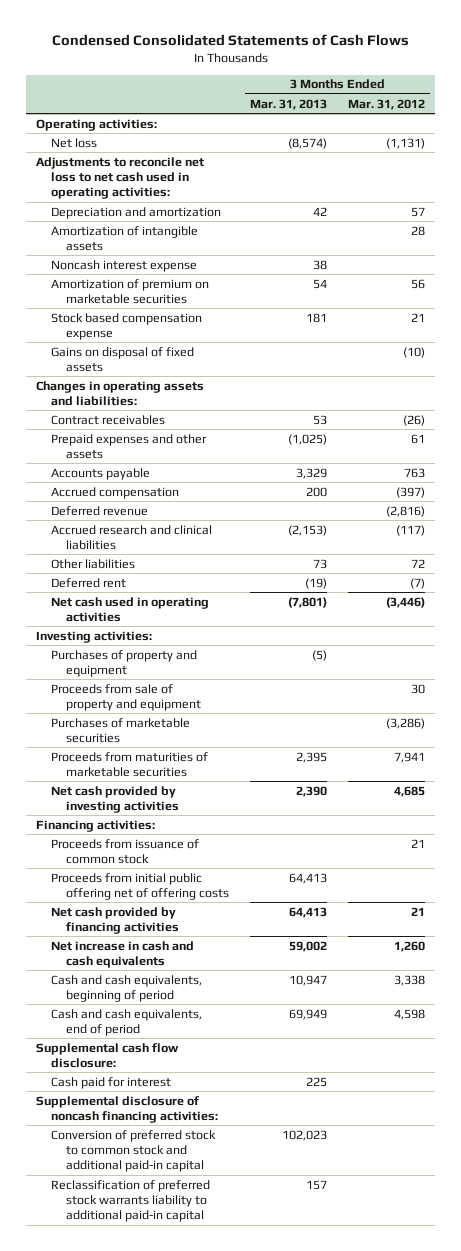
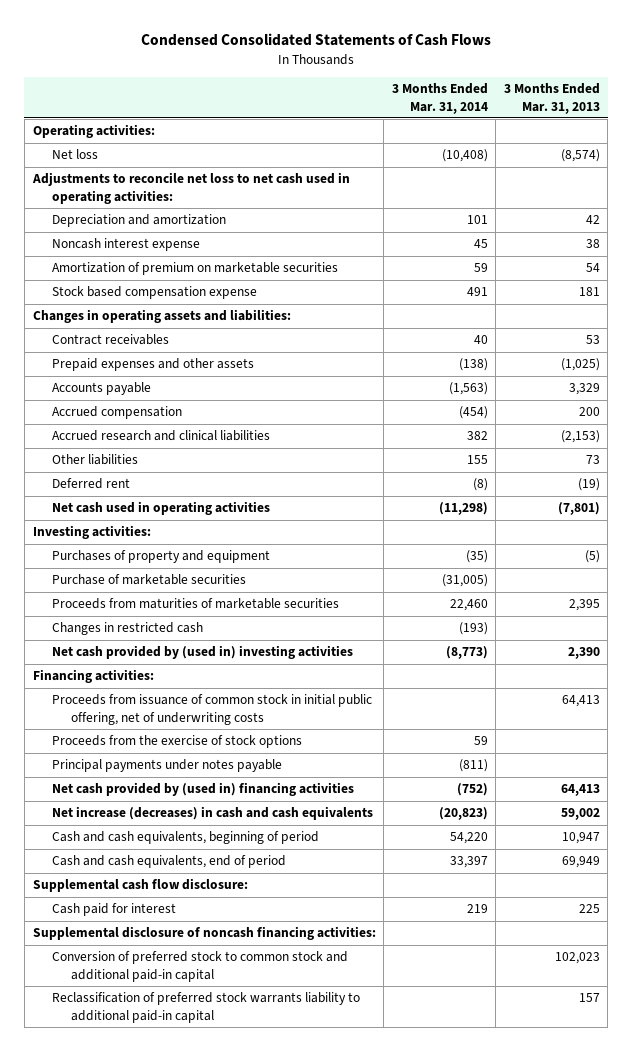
[348,98,426,110] Mar. 31, 2012 -> none
none -> [391,83,488,114] 3 Months Ended Mar. 31, 2014
[51,225,199,251] Amortization of intangible assets -> none
[51,346,195,372] Gains on disposal of fixed assets -> none
[51,505,149,516] Deferred revenue -> none
[51,683,202,711] Proceeds from sale of property and equipment -> none
[51,717,191,743] Purchases of marketable securities -> [51,574,246,586] Purchase of marketable securities
none -> [51,622,203,636] Changes in restricted cash
[51,785,180,813] Net cash provided by investing activities -> [51,645,353,660] Net cash provided by (used in) investing activities
[51,838,200,864] Proceeds from issuance of common stock -> none
[51,872,230,900] Proceeds from initial public offering net of offering costs -> [51,694,372,725] Proceeds from issuance of common stock in initial public offering, net of underwriting costs
none -> [51,735,302,749] Proceeds from the exercise of stock options
none -> [51,759,282,773] Principal payments under notes payable
[51,906,180,934] Net cash provided by financing activities -> [51,782,354,797] Net cash provided by (used in) financing activities
[51,940,195,968] Net increase in cash and cash equivalents -> [51,806,373,821] Net increase (decreases) in cash and cash equivalents

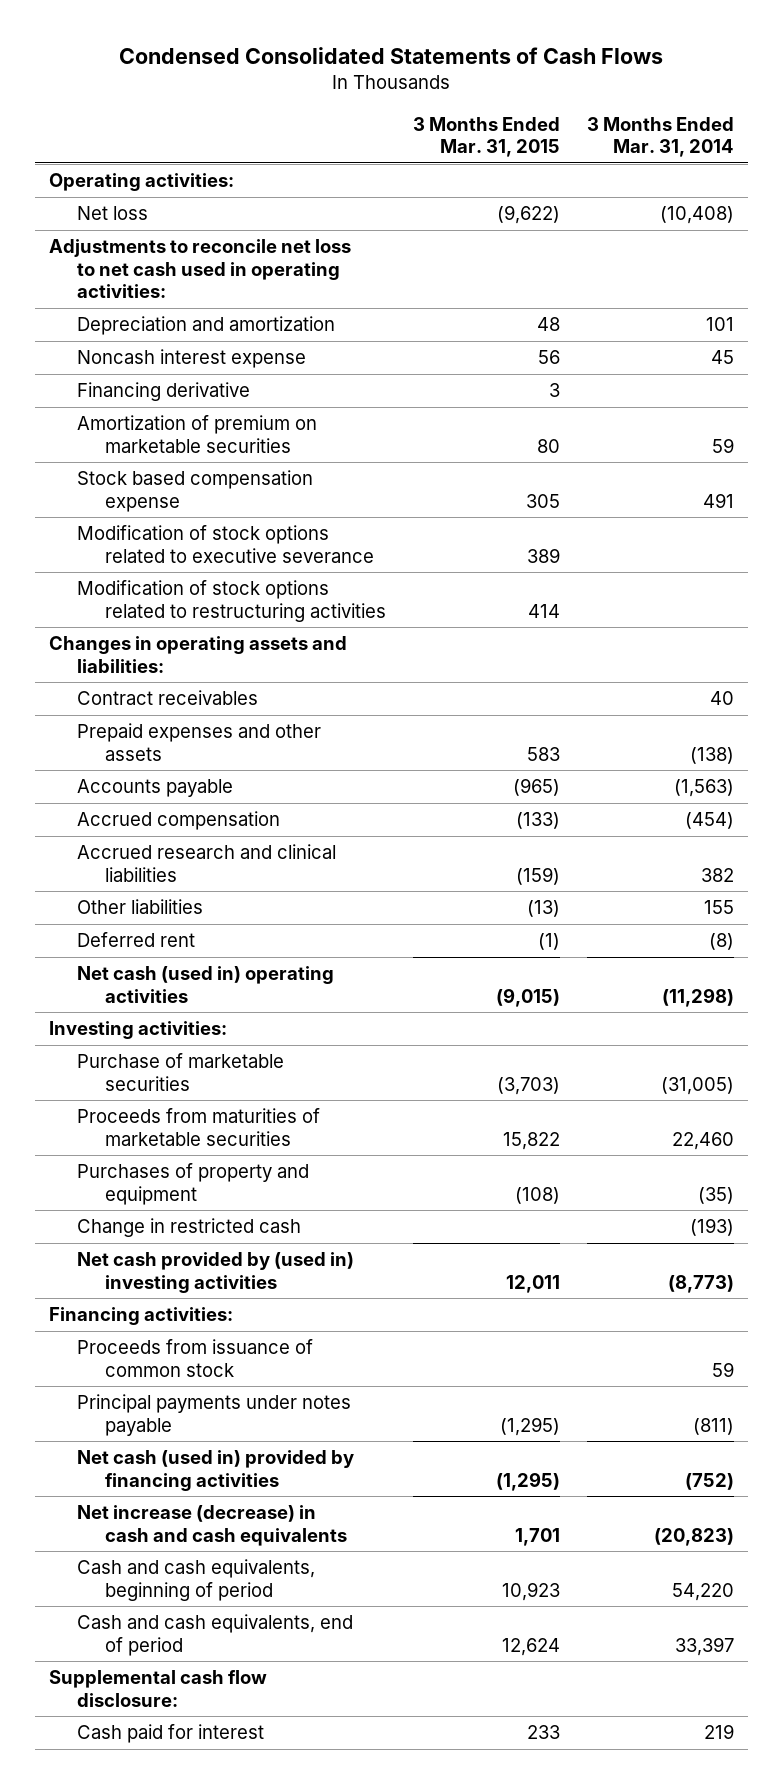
[503,83,600,114] 3 Months Ended Mar. 31, 2013 -> none
none -> [413,116,561,157] 3 Months Ended Mar. 31, 2015
none -> [76,382,250,402] Financing derivative
none -> [76,525,374,563] Modification of stock options related to executive severance
none -> [76,580,386,622] Modification of stock options related to restructuring activities
[51,501,270,516] Net cash used in operating activities -> [76,966,334,1003] Net cash (used in) operating activities
[51,550,270,564] Purchases of property and equipment -> [76,1163,309,1205] Purchases of property and equipment
[51,622,203,636] Changes in restricted cash -> [76,1218,301,1238] Change in restricted cash
[51,694,372,725] Proceeds from issuance of common stock in initial public offering, net of underwriting costs -> none
[51,735,302,749] Proceeds from the exercise of stock options -> none
none -> [76,1339,313,1377] Proceeds from issuance of common stock
[51,782,354,797] Net cash provided by (used in) financing activities -> [76,1450,354,1491] Net cash (used in) provided by financing activities
[51,806,373,821] Net increase (decreases) in cash and cash equivalents -> [76,1505,347,1546] Net increase (decrease) in cash and cash equivalents
[32,926,376,941] Supplemental disclosure of noncash financing activities: -> none
[51,951,348,982] Conversion of preferred stock to common stock and additional paid-in capital -> none
[51,992,360,1023] Reclassification of preferred stock warrants liability to additional paid-in capital -> none

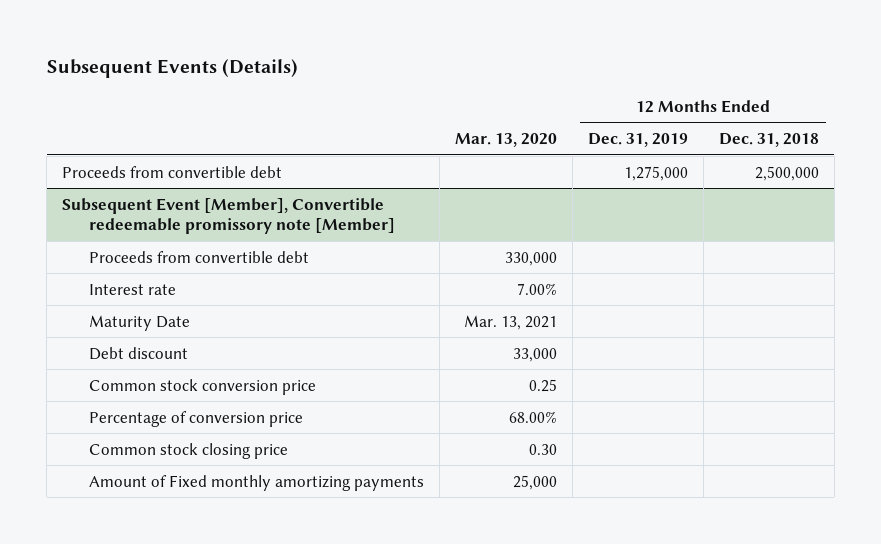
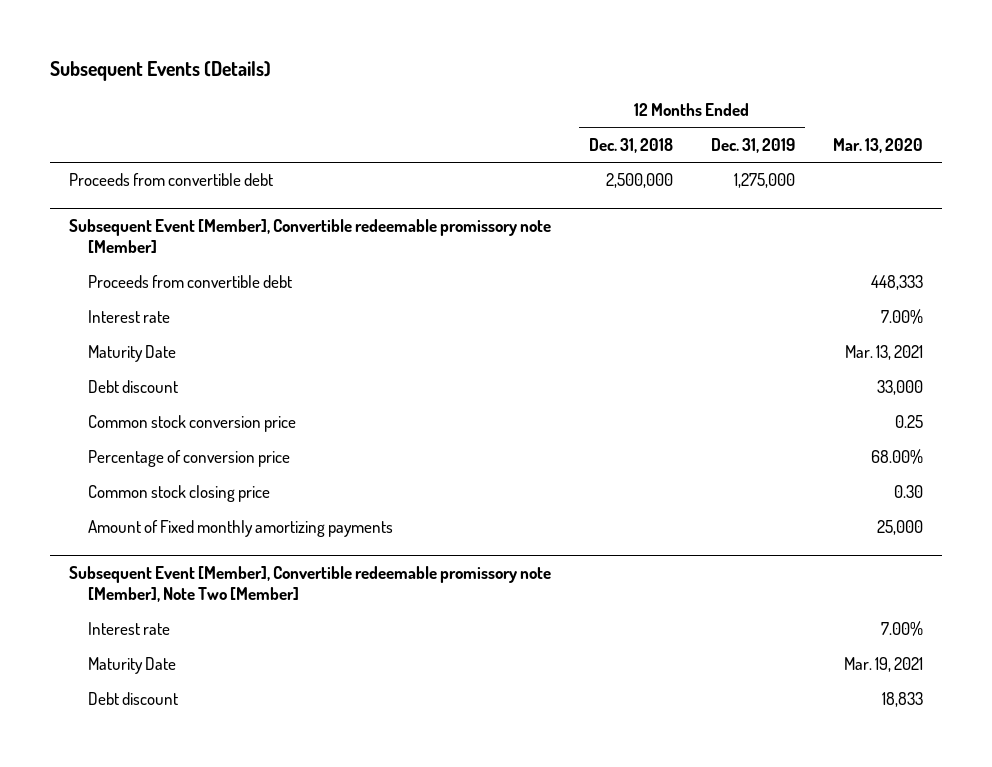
[504,251,557,266] 330,000 -> [871,275,924,291] 448,333
none -> [68,566,551,603] Subsequent Event [Member], Convertible redeemable promissory note [Member], Note Two [Member]
none -> [87,622,170,636] Interest rate
none -> [87,657,176,675] Maturity Date
none -> [87,692,178,706] Debt discount

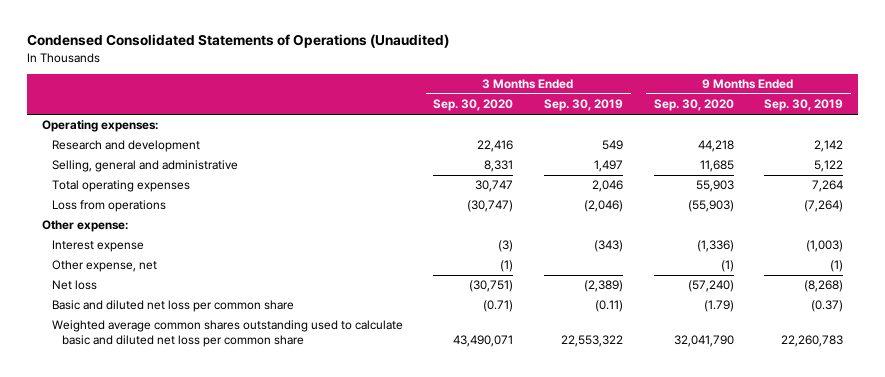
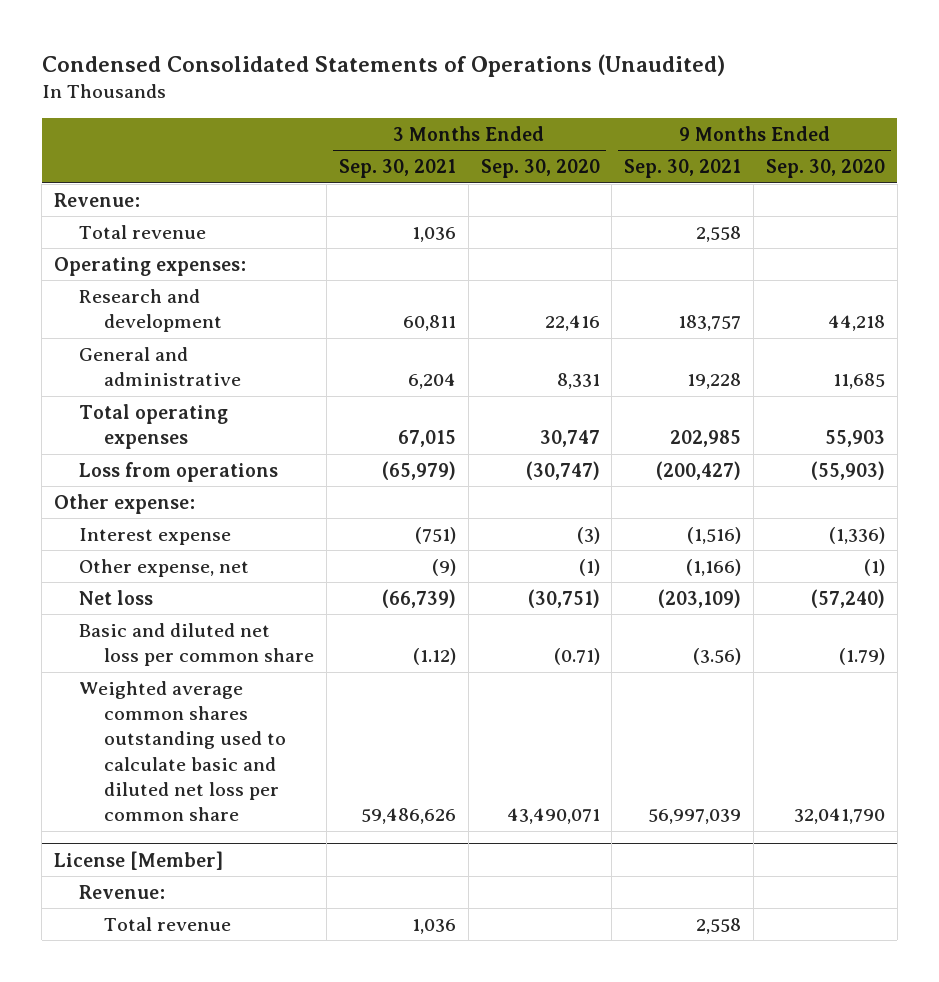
[543,99,623,112] Sep. 30, 2019 -> none
[764,99,844,112] Sep. 30, 2019 -> none
none -> [338,159,456,179] Sep. 30, 2021
none -> [624,159,742,179] Sep. 30, 2021
none -> [54,192,141,207] Revenue:
none -> [79,224,207,239] Total revenue
[51,160,238,173] Selling, general and administrative -> [79,346,242,387] General and administrative
none -> [54,850,224,870] License [Member]
none -> [79,884,166,899] Revenue:
none -> [104,916,232,931] Total revenue

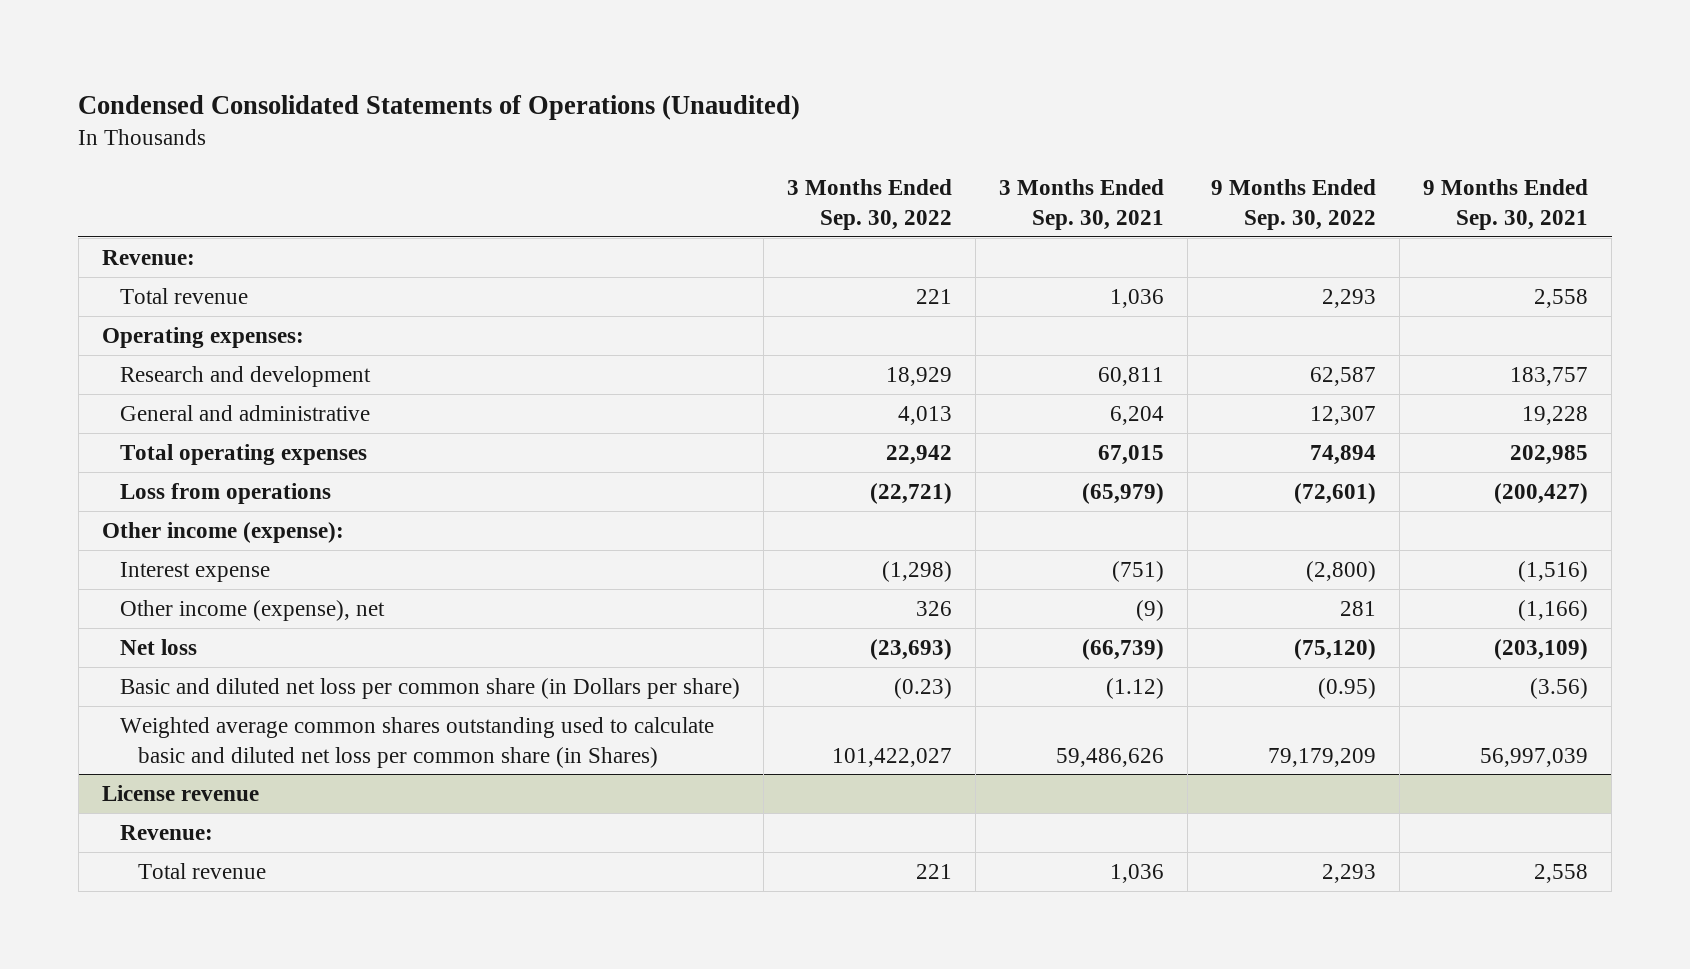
[480,159,600,179] Sep. 30, 2020 -> none
[765,159,885,179] Sep. 30, 2020 -> none
none -> [786,178,952,230] 3 Months Ended Sep. 30, 2022
none -> [1211,178,1377,230] 9 Months Ended Sep. 30, 2022
[54,493,196,514] Other expense: -> [101,521,344,543] Other income (expense):
[79,558,250,577] Other expense, net -> [119,599,385,621] Other income (expense), net
[79,622,315,667] Basic and diluted net loss per common share -> [119,677,740,699] Basic and diluted net loss per common share (in Dollars per share)
[79,680,287,822] Weighted average common shares outstanding used to calculate basic and diluted net loss per common share -> [119,716,714,768] Weighted average common shares outstanding used to calculate basic and diluted net loss per common share (in Shares)
[54,850,224,870] License [Member] -> [101,784,259,801] License revenue

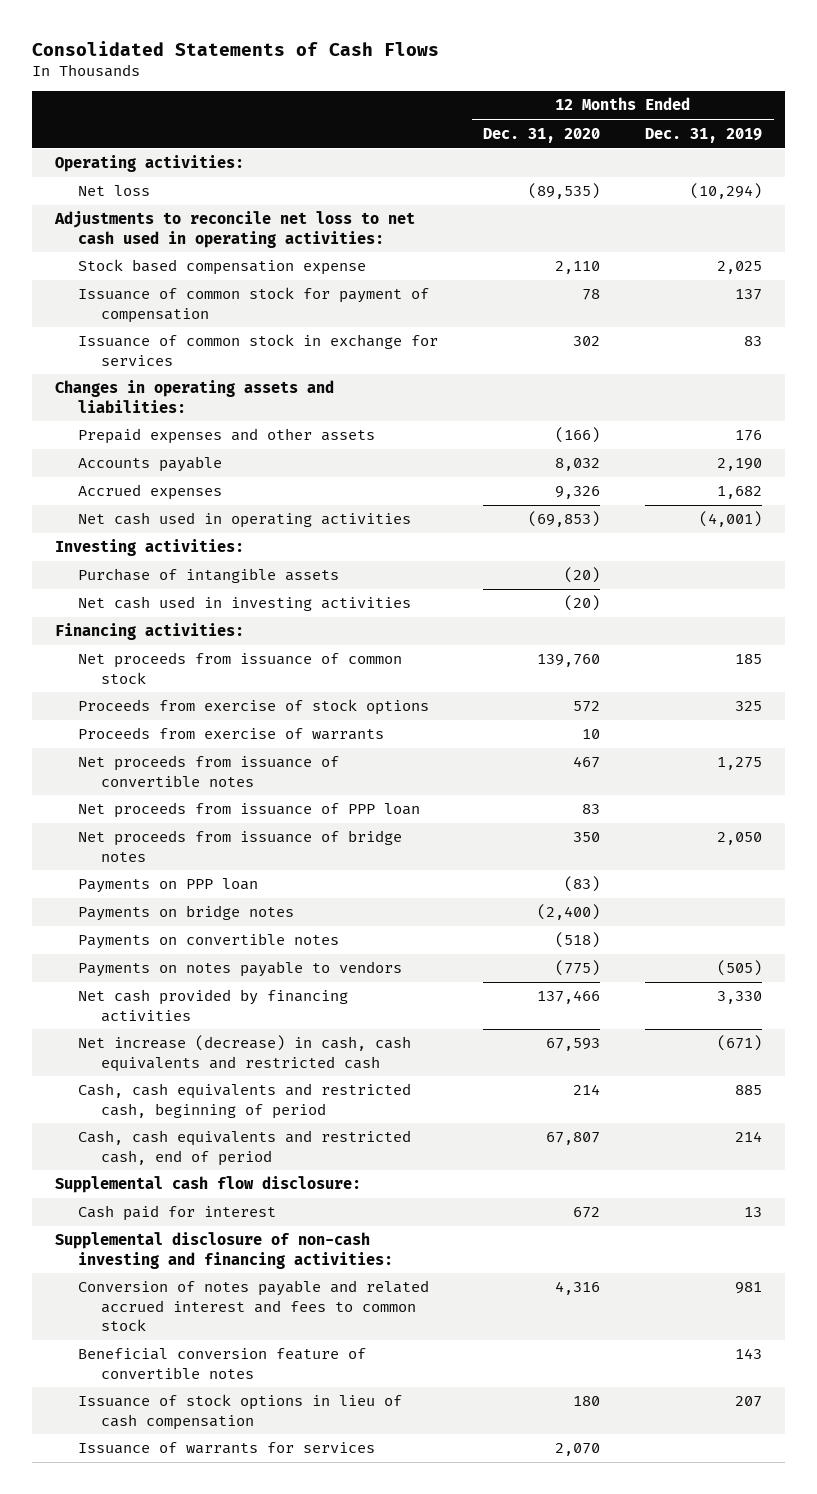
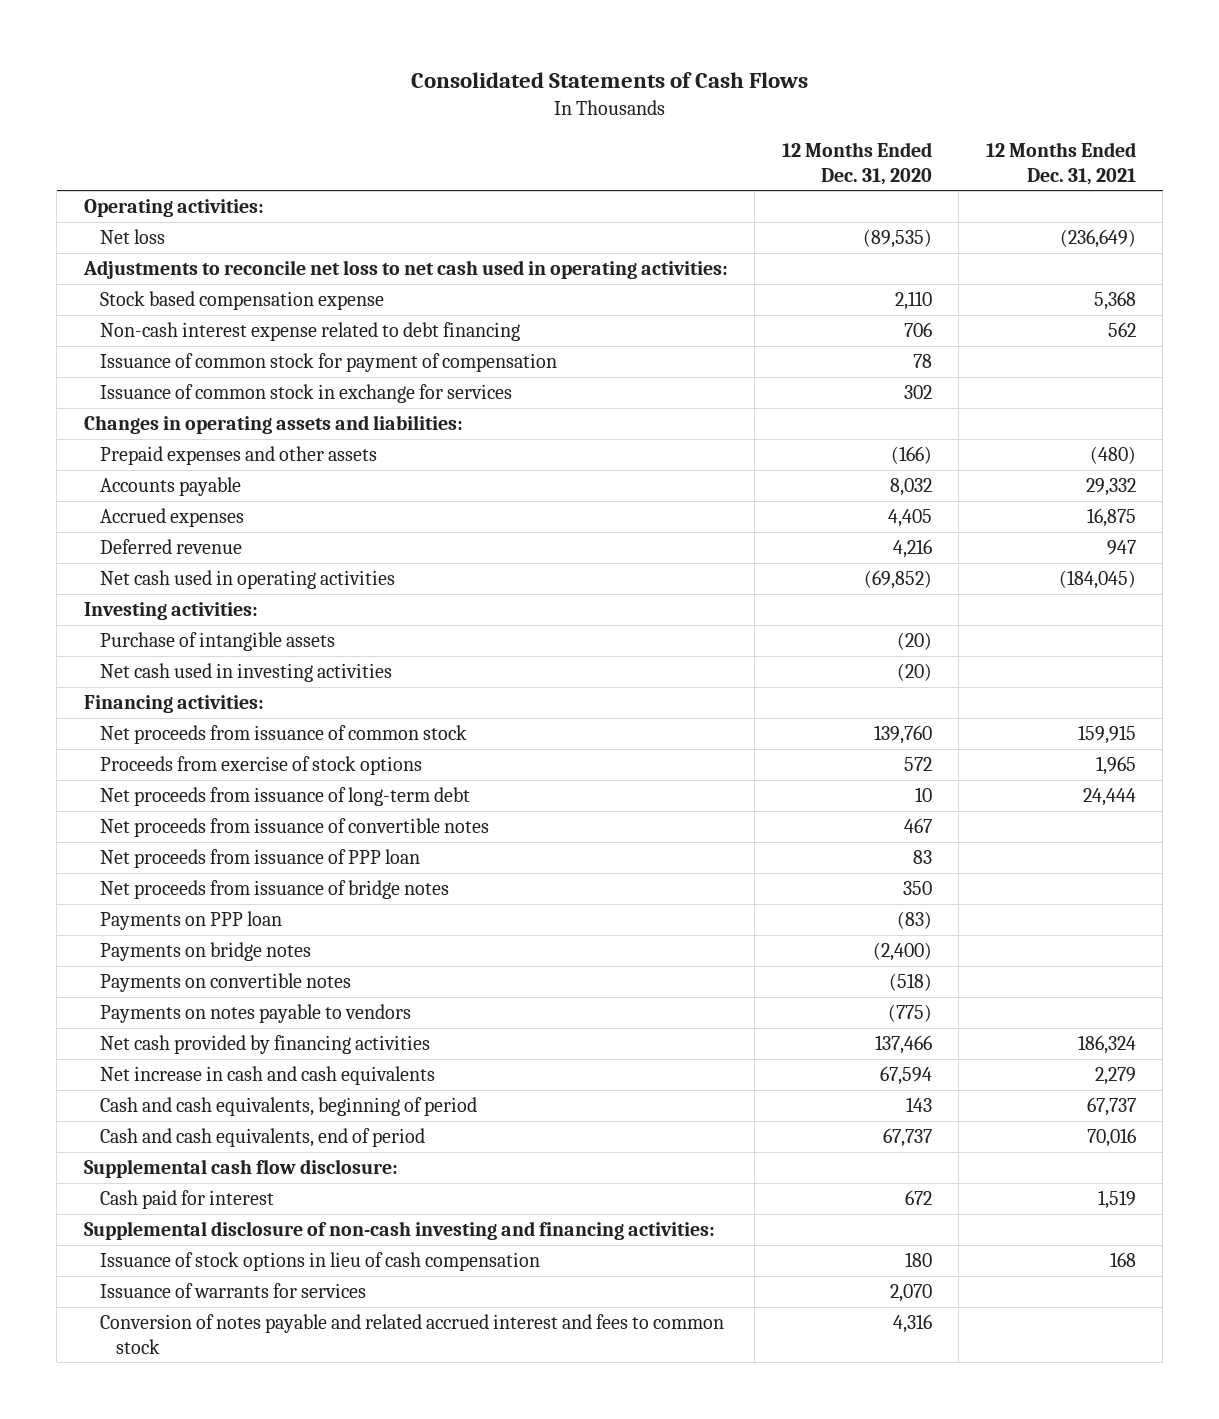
[645,127,763,143] Dec. 31, 2019 -> none
none -> [985,142,1136,185] 12 Months Ended Dec. 31, 2021
none -> [99,322,520,342] Non-cash interest expense related to debt financing
[555,486,601,500] 9,326 -> [887,509,932,528] 4,405
none -> [99,539,242,555] Deferred revenue
[528,511,601,528] (69,853) -> [863,570,932,590] (69,852)
[78,727,385,741] Proceeds from exercise of warrants -> none
none -> [99,787,470,807] Net proceeds from issuance of long-term debt
[78,1035,412,1072] Net increase (decrease) in cash, cash equivalents and restricted cash -> [99,1066,435,1086] Net increase in cash and cash equivalents
[546,1038,601,1052] 67,593 -> [879,1066,932,1086] 67,594
[78,1083,412,1119] Cash, cash equivalents and restricted cash, beginning of period -> [99,1097,477,1117] Cash and cash equivalents, beginning of period
[573,1084,601,1096] 214 -> [905,1097,932,1113] 143
[78,1130,412,1166] Cash, cash equivalents and restricted cash, end of period -> [99,1128,425,1148] Cash and cash equivalents, end of period
[546,1132,601,1146] 67,807 -> [882,1128,932,1148] 67,737
[78,1348,367,1379] Beneficial conversion feature of convertible notes -> none
[78,1280,430,1331] Conversion of notes payable and related accrued interest and fees to common stock -> [99,1314,724,1354] Conversion of notes payable and related accrued interest and fees to common stock

